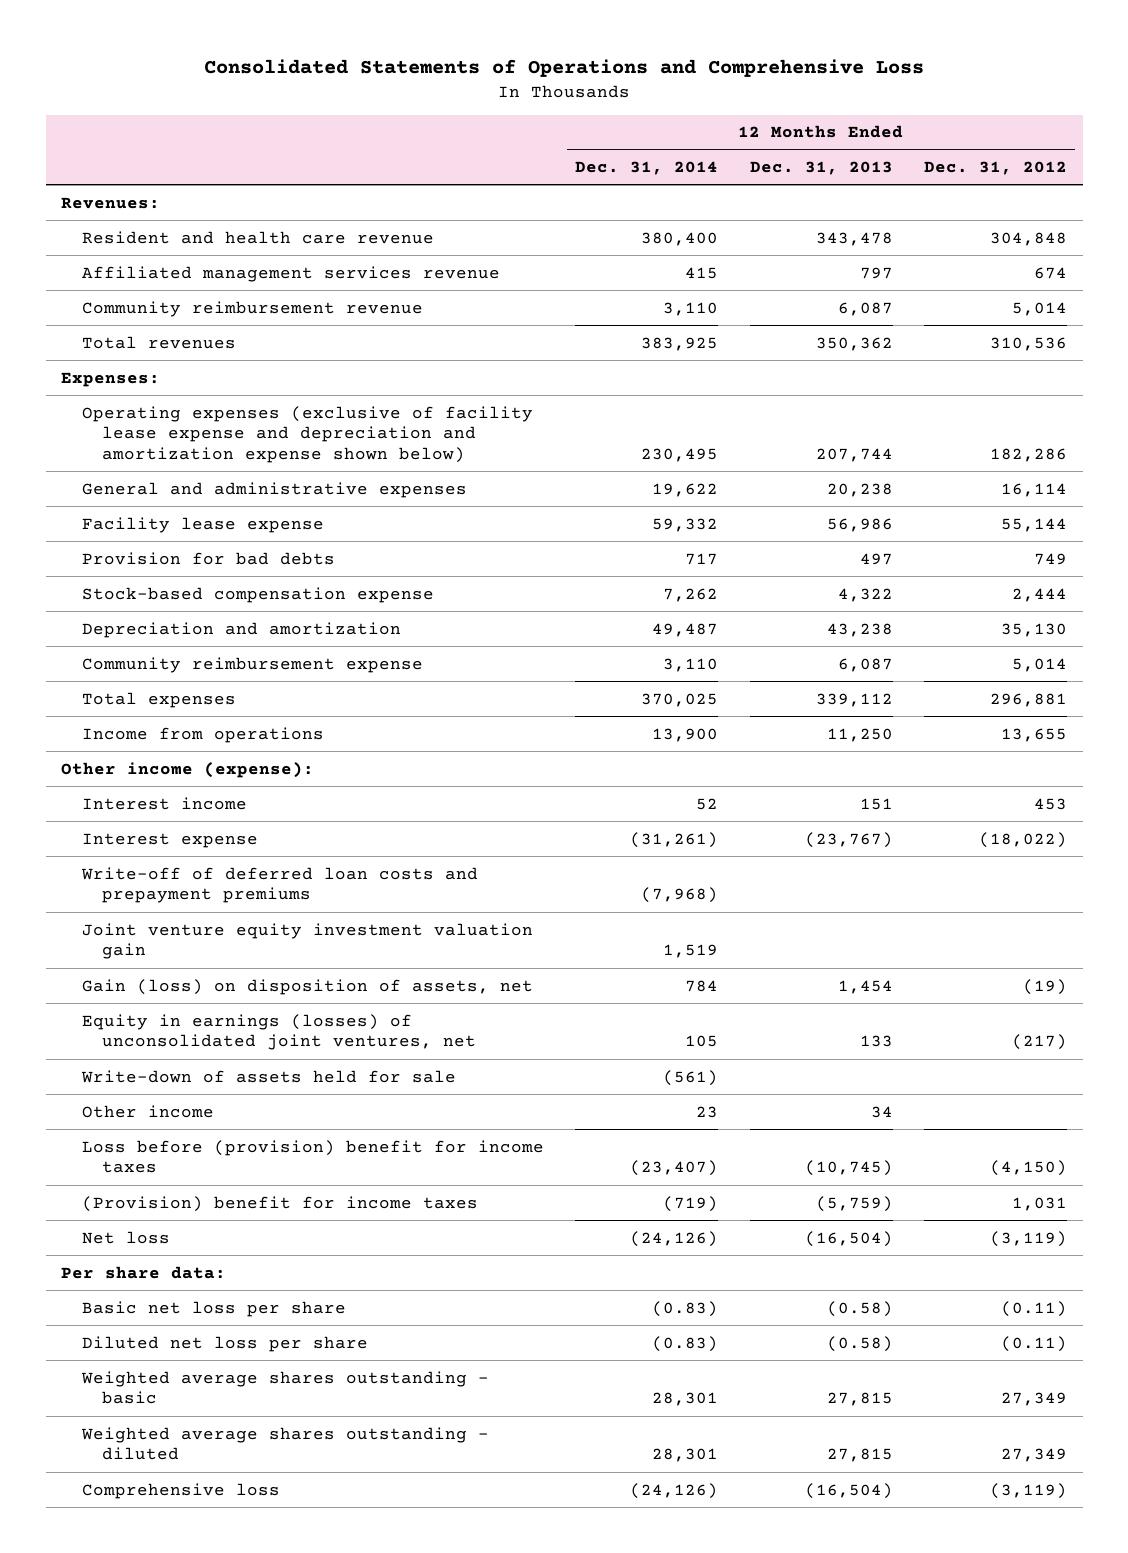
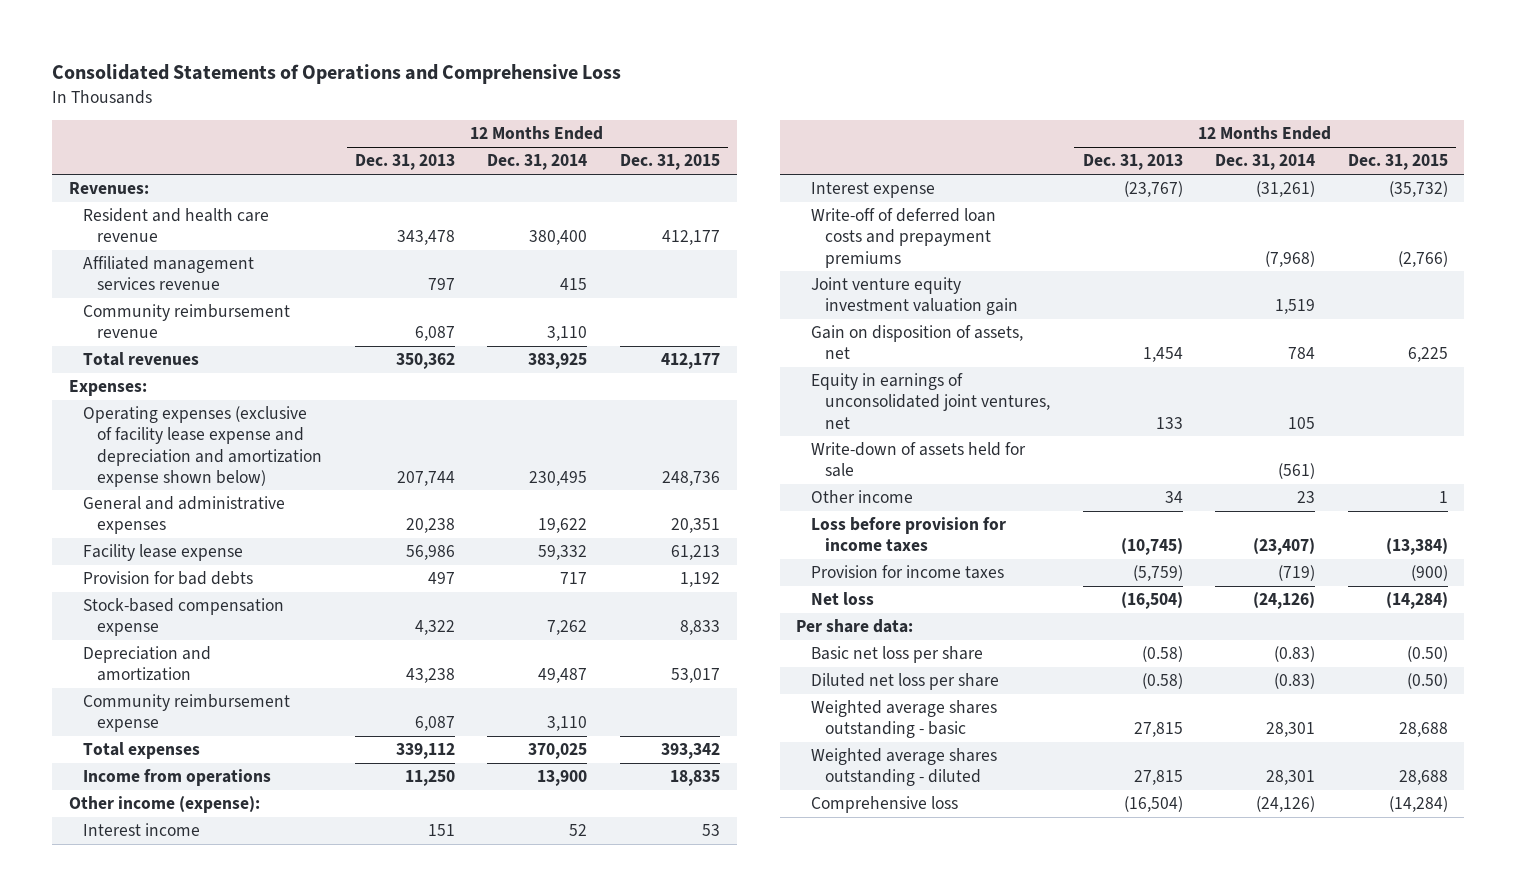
[924,160,1068,175] Dec. 31, 2012 -> none
none -> [620,154,721,171] Dec. 31, 2015
[81,978,533,995] Gain (loss) on disposition of assets, net -> [810,325,1023,360] Gain on disposition of assets, net
[81,1013,477,1051] Equity in earnings (losses) of unconsolidated joint ventures, net -> [810,373,1050,429] Equity in earnings of unconsolidated joint ventures, net
[81,1139,544,1174] Loss before (provision) benefit for income taxes -> [810,517,1006,553] Loss before provision for income taxes
[81,1195,478,1212] (Provision) benefit for income taxes -> [810,565,1004,580] Provision for income taxes

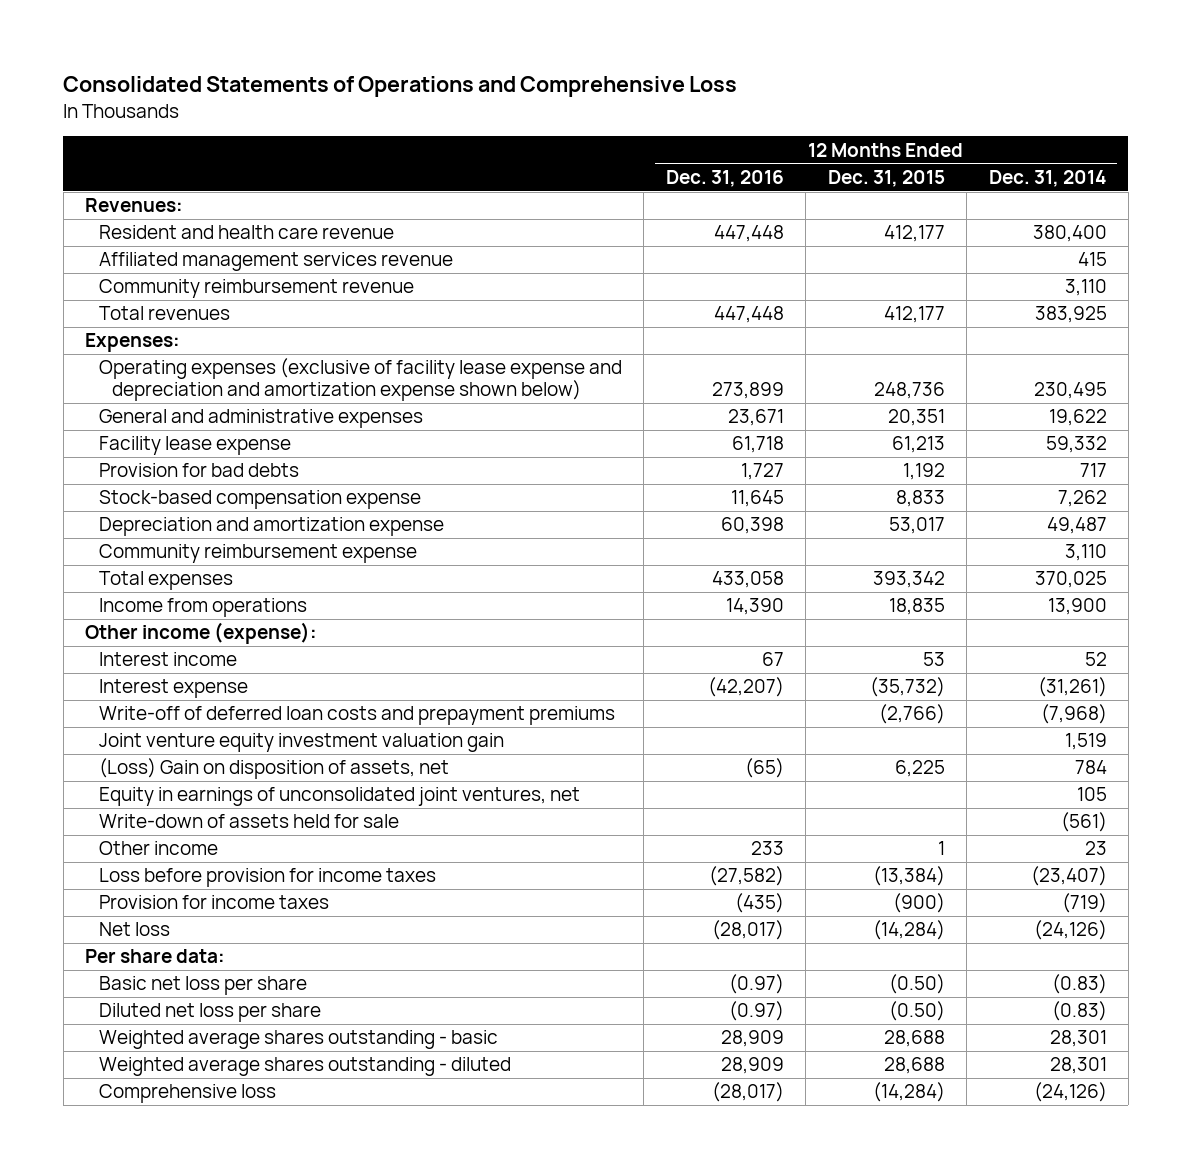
[354,154,455,171] Dec. 31, 2013 -> none
none -> [665,170,784,188] Dec. 31, 2016
[82,646,211,682] Depreciation and amortization -> [98,517,444,537] Depreciation and amortization expense
[810,325,1023,360] Gain on disposition of assets, net -> [98,758,449,780] (Loss) Gain on disposition of assets, net

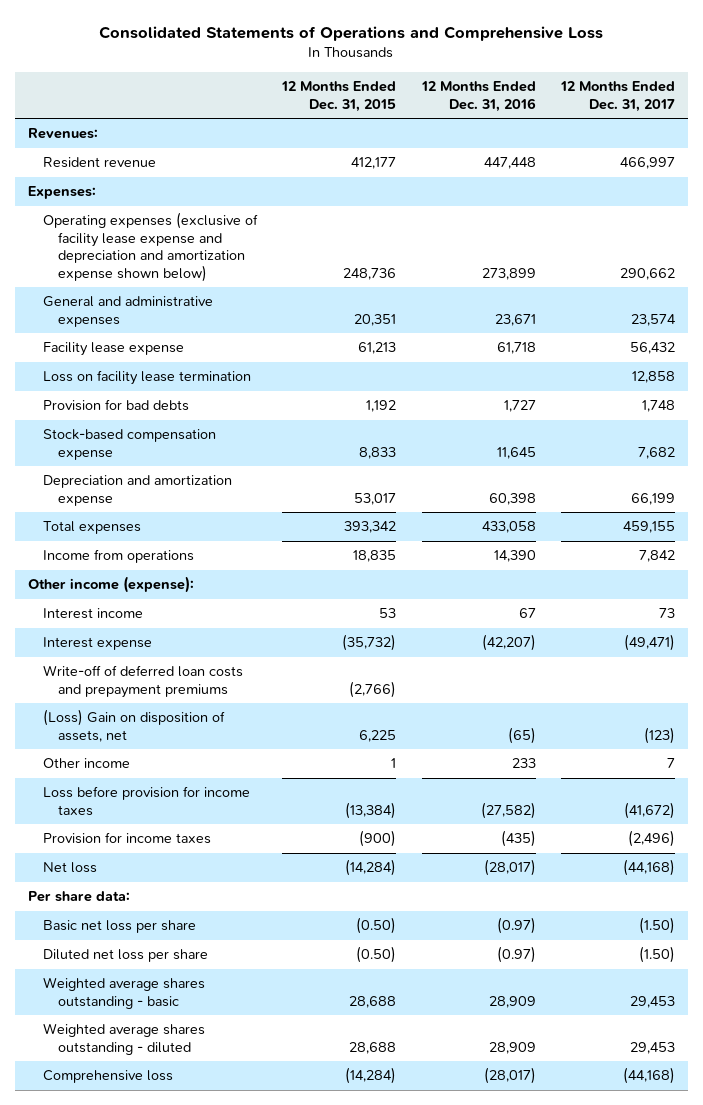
[988,170,1107,188] Dec. 31, 2014 -> none
none -> [559,81,675,112] 12 Months Ended Dec. 31, 2017
[98,252,453,272] Affiliated management services revenue -> none
[98,279,414,299] Community reimbursement revenue -> none
[98,306,230,321] Total revenues -> none
[98,225,394,240] Resident and health care revenue -> [43,157,157,169] Resident revenue
none -> [43,370,252,386] Loss on facility lease termination
[98,544,417,564] Community reimbursement expense -> none
[98,733,504,753] Joint venture equity investment valuation gain -> none
[98,787,580,807] Equity in earnings of unconsolidated joint ventures, net -> none
[98,814,399,829] Write-down of assets held for sale -> none

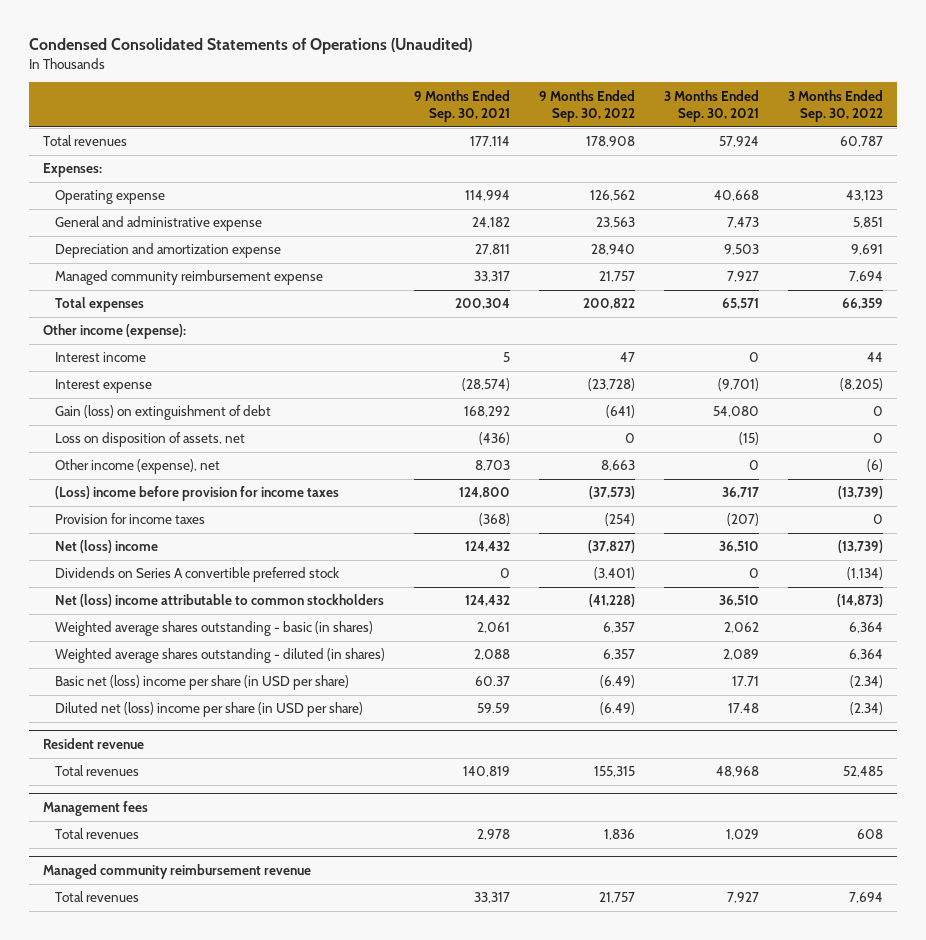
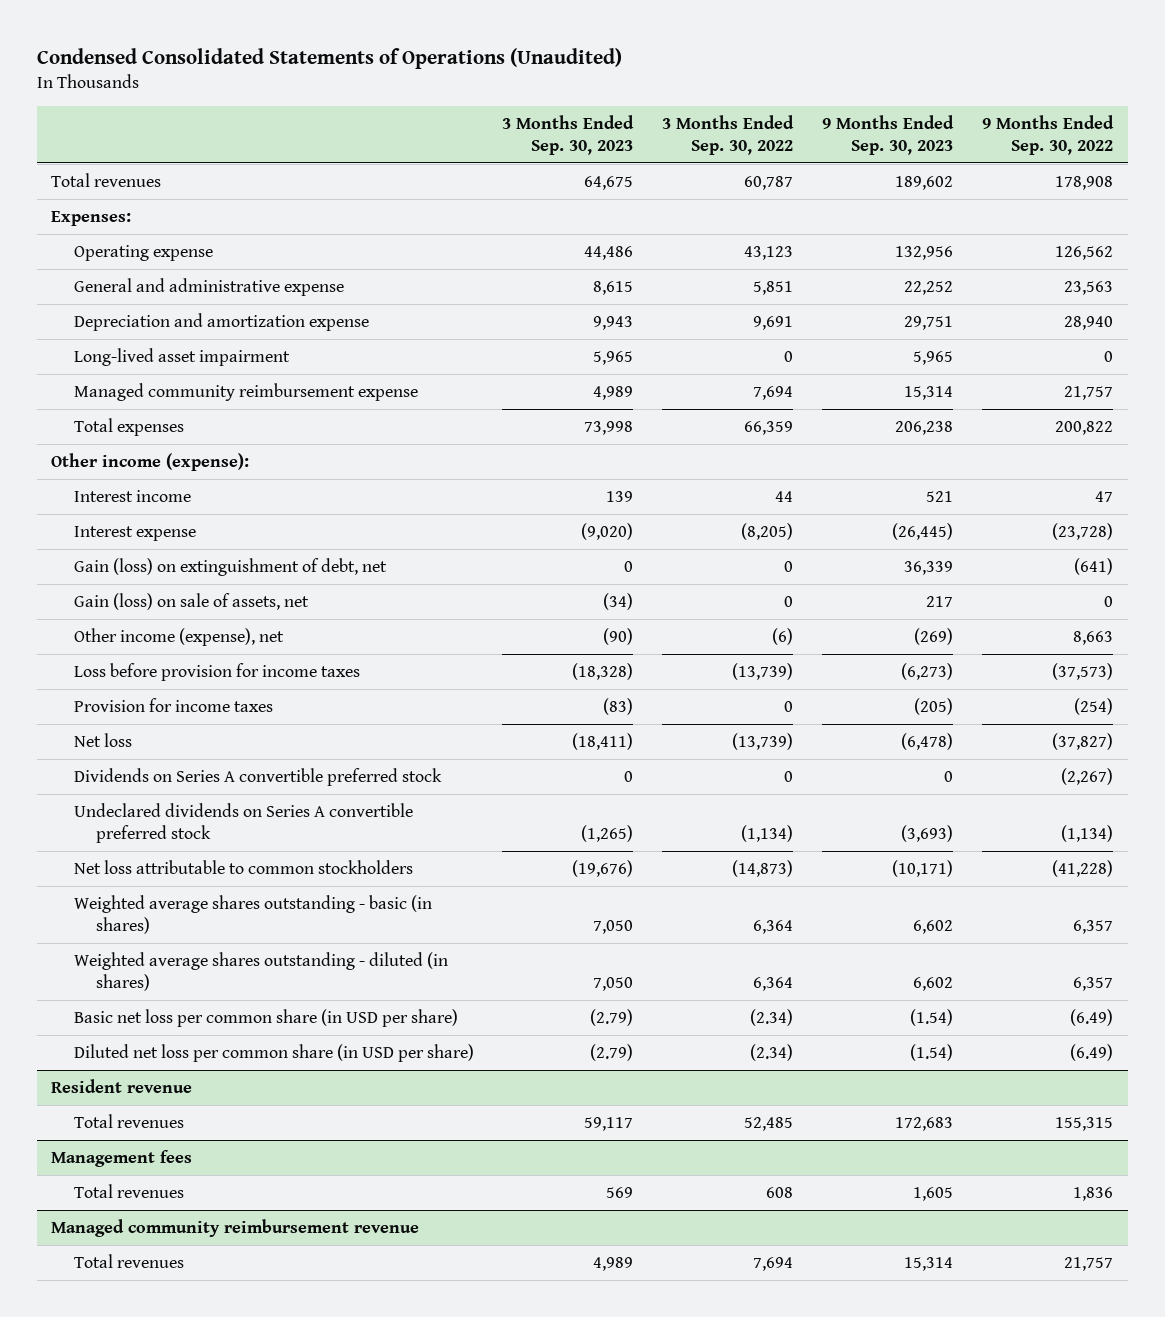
[413,89,510,123] 9 Months Ended Sep. 30, 2021 -> none
[663,89,759,123] 3 Months Ended Sep. 30, 2021 -> none
none -> [502,114,635,155] 3 Months Ended Sep. 30, 2023
none -> [822,114,955,155] 9 Months Ended Sep. 30, 2023
none -> [73,348,290,367] Long-lived asset impairment
[54,405,271,421] Gain (loss) on extinguishment of debt -> [73,558,387,577] Gain (loss) on extinguishment of debt, net
[54,432,245,448] Loss on disposition of assets, net -> [73,593,309,611] Gain (loss) on sale of assets, net
[54,486,339,502] (Loss) income before provision for income taxes -> [73,663,360,682] Loss before provision for income taxes
[54,540,158,554] Net (loss) income -> [73,733,132,748] Net loss
[593,567,635,581] (3,401) -> [1061,768,1114,786] (2,267)
[846,567,883,581] (1,134) -> [784,771,794,783] 0
none -> [73,803,413,843] Undeclared dividends on Series A convertible preferred stock
[54,594,384,608] Net (loss) income attributable to common stockholders -> [73,860,413,875] Net loss attributable to common stockholders
[54,675,349,691] Basic net (loss) income per share (in USD per share) -> [73,1009,458,1028] Basic net loss per common share (in USD per share)
[54,702,363,718] Diluted net (loss) income per share (in USD per share) -> [73,1044,474,1063] Diluted net loss per common share (in USD per share)

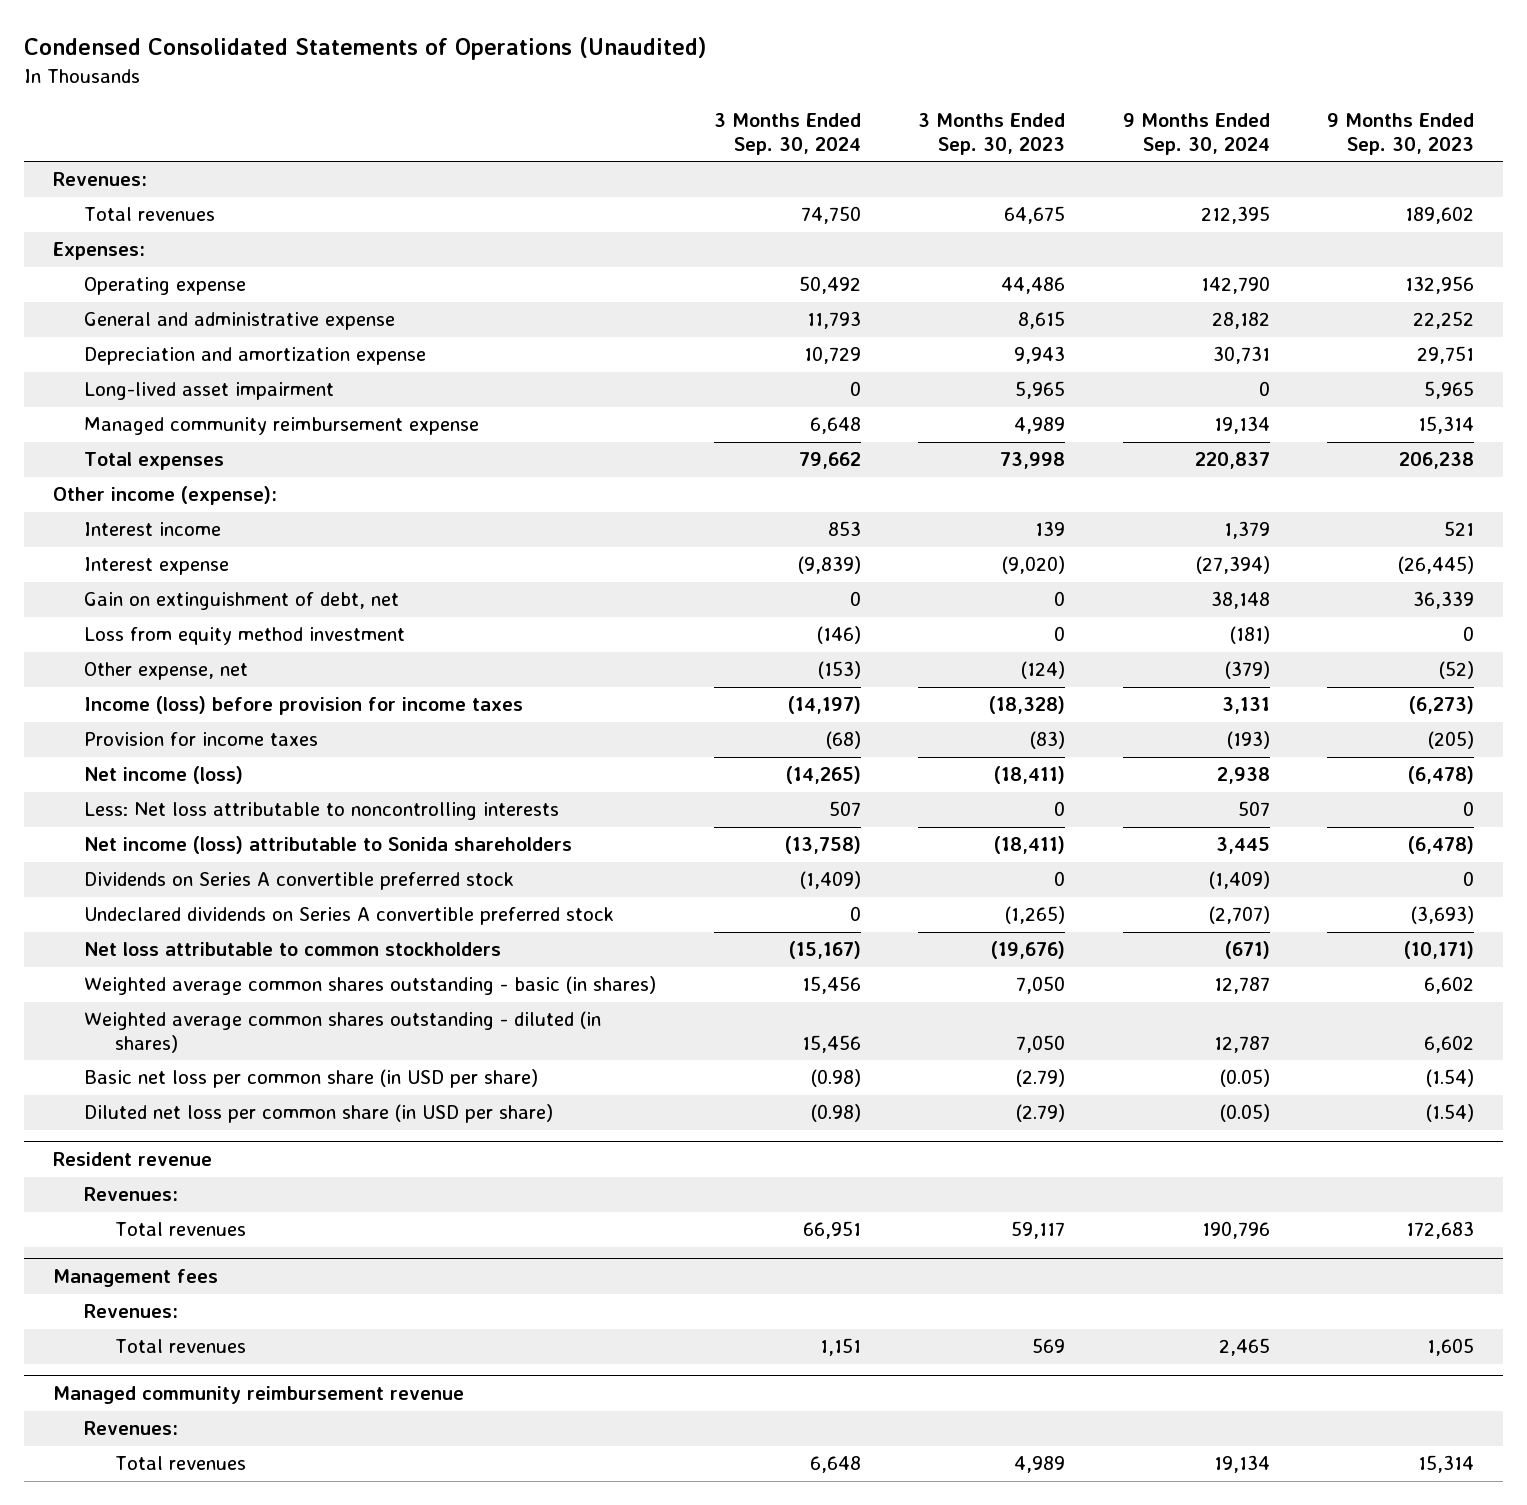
[662,114,795,155] 3 Months Ended Sep. 30, 2022 -> none
[982,114,1115,155] 9 Months Ended Sep. 30, 2022 -> none
none -> [713,113,861,155] 3 Months Ended Sep. 30, 2024
none -> [1122,113,1270,155] 9 Months Ended Sep. 30, 2024
none -> [52,172,147,187] Revenues:
[73,593,309,611] Gain (loss) on sale of assets, net -> none
[73,558,387,577] Gain (loss) on extinguishment of debt, net -> [84,592,400,611] Gain on extinguishment of debt, net
none -> [84,627,406,646] Loss from equity method investment
[73,628,284,647] Other income (expense), net -> [84,662,249,681] Other expense, net
[603,628,634,646] (90) -> [1021,661,1066,680] (124)
[914,628,954,646] (269) -> [1439,661,1475,680] (52)
[73,663,360,682] Loss before provision for income taxes -> [84,696,524,716] Income (loss) before provision for income taxes
none -> [84,766,244,785] Net income (loss)
none -> [84,802,560,821] Less: Net loss attributable to noncontrolling interests
[73,733,132,748] Net loss -> [84,836,573,855] Net income (loss) attributable to Sonida shareholders
[73,895,432,934] Weighted average shares outstanding - basic (in shares) -> [84,976,657,996] Weighted average common shares outstanding - basic (in shares)
[73,952,448,991] Weighted average shares outstanding - diluted (in shares) -> [84,1011,602,1053] Weighted average common shares outstanding - diluted (in shares)
none -> [84,1187,179,1202] Revenues:
none -> [84,1304,179,1319] Revenues:
none -> [84,1421,179,1436] Revenues:

